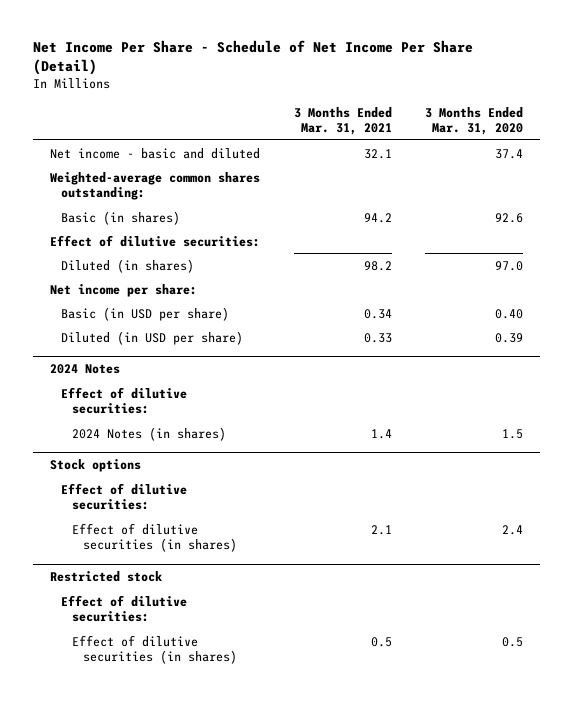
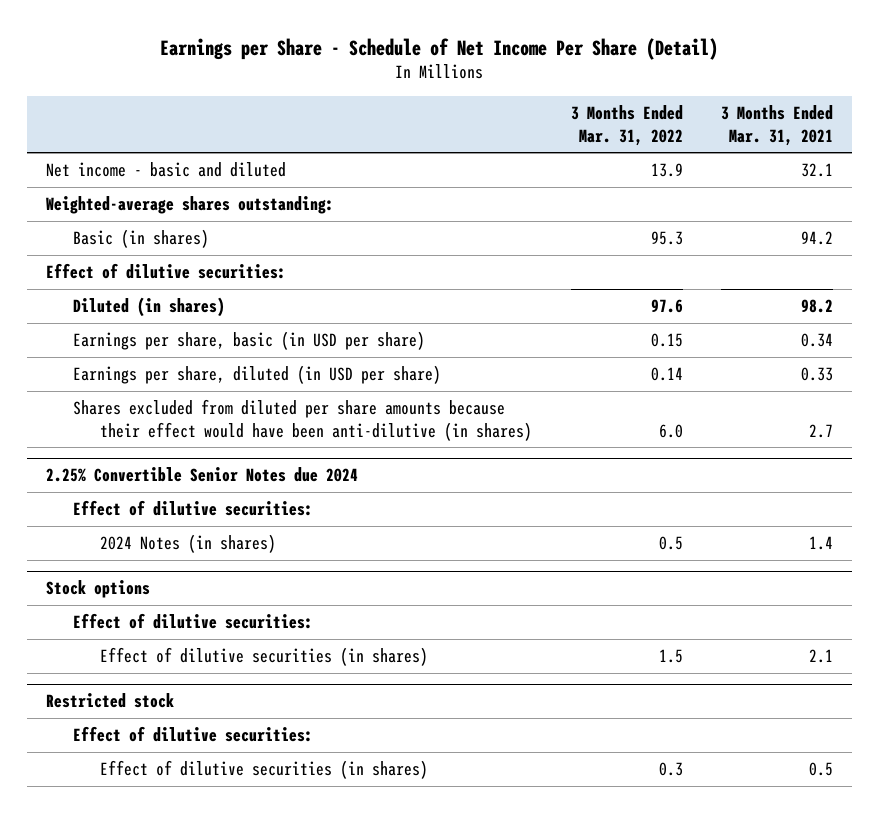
[32,39,473,76] Net Income Per Share - Schedule of Net Income Per Share (Detail) -> [160,37,719,60] Earnings per Share - Schedule of Net Income Per Share (Detail)
[425,106,524,135] 3 Months Ended Mar. 31, 2020 -> none
none -> [570,104,683,146] 3 Months Ended Mar. 31, 2022
[49,171,260,200] Weighted-average common shares outstanding: -> [46,195,335,214] Weighted-average shares outstanding:
[49,283,197,297] Net income per share: -> none
[49,364,120,375] 2024 Notes -> none
[60,306,229,321] Basic (in USD per share) -> [73,330,426,350] Earnings per share, basic (in USD per share)
[60,330,243,345] Diluted (in USD per share) -> [73,364,442,384] Earnings per share, diluted (in USD per share)
none -> [73,398,533,441] Shares excluded from diluted per share amounts because their effect would have been anti-dilutive (in shares)
none -> [46,467,359,483] 2.25% Convertible Senior Notes due 2024

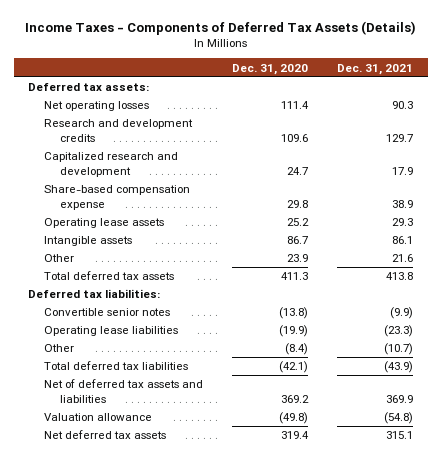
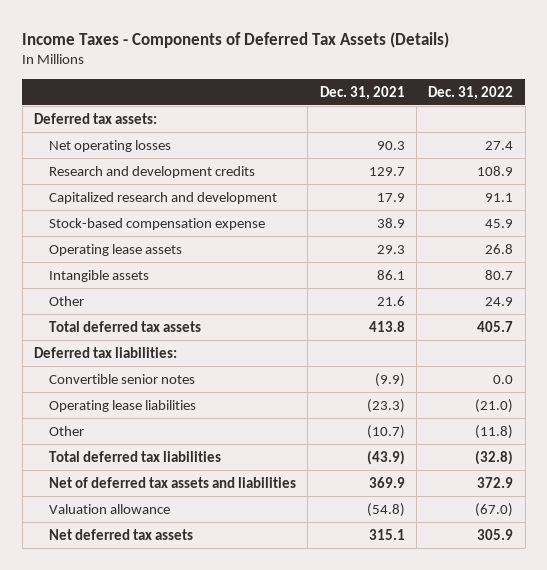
[232,63,309,75] Dec. 31, 2020 -> none
none -> [428,85,514,100] Dec. 31, 2022
[44,185,191,210] Share-based compensation expense -> [49,217,266,230] Stock-based compensation expense

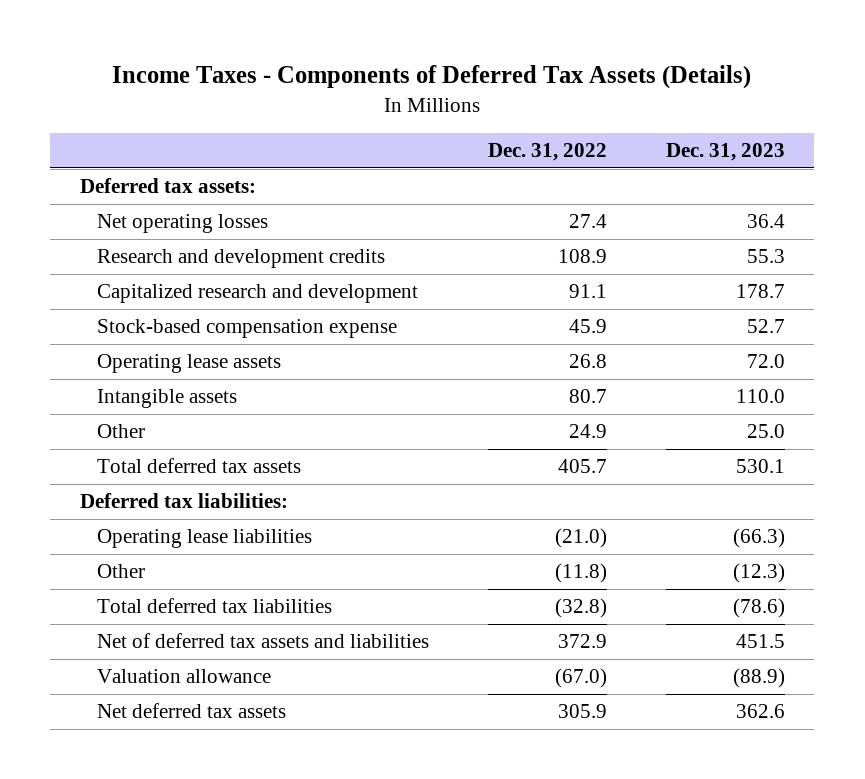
[319,85,405,100] Dec. 31, 2021 -> none
none -> [666,143,786,162] Dec. 31, 2023
[49,373,196,384] Convertible senior notes -> none

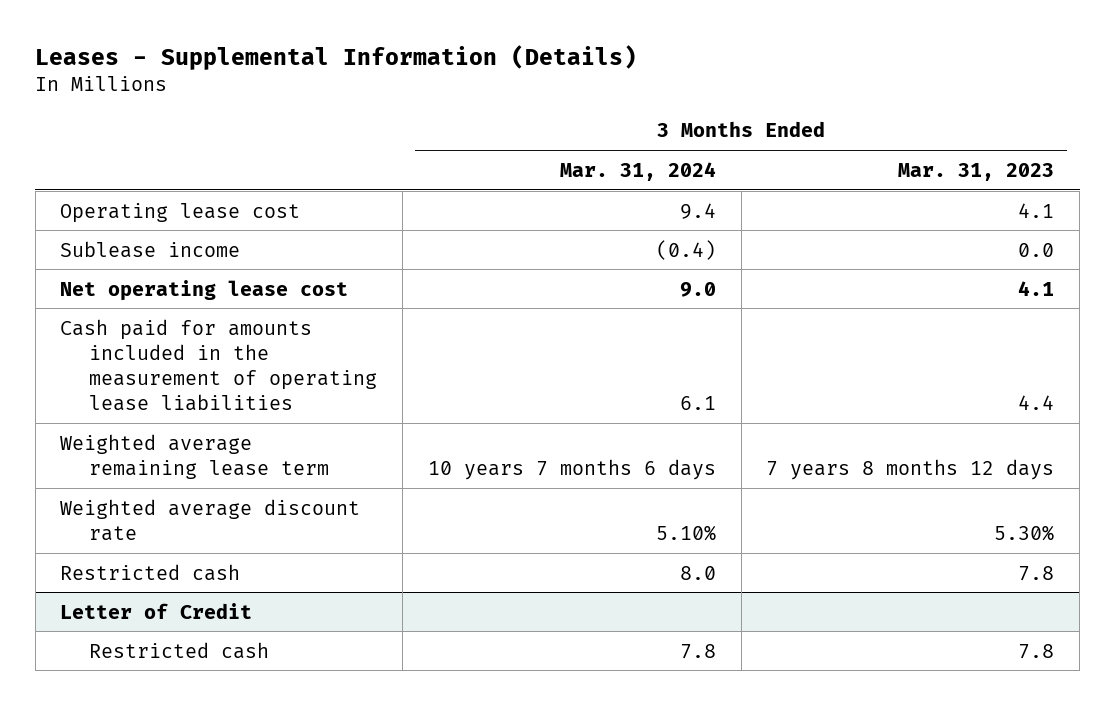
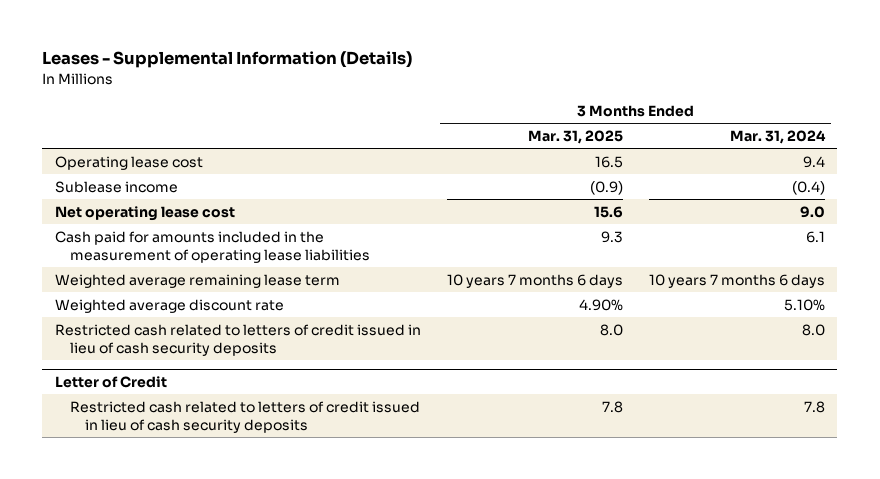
[898,162,1055,181] Mar. 31, 2023 -> none
none -> [527,129,623,144] Mar. 31, 2025
[60,563,241,581] Restricted cash -> [55,323,422,356] Restricted cash related to letters of credit issued in lieu of cash security deposits
[89,641,270,659] Restricted cash -> [69,400,420,433] Restricted cash related to letters of credit issued in lieu of cash security deposits

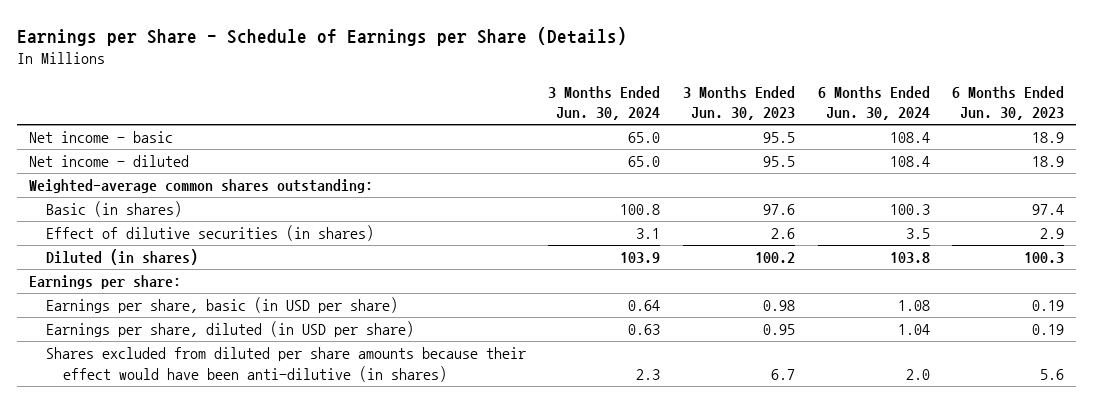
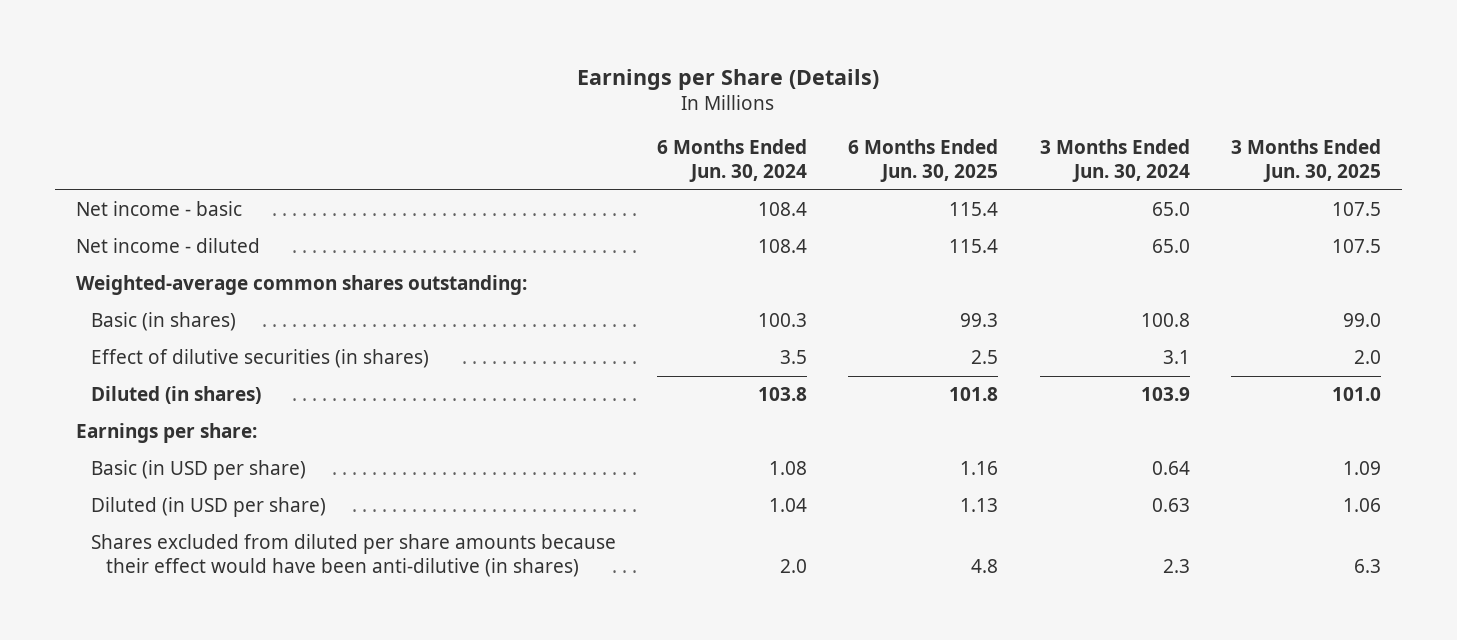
[17,26,628,46] Earnings per Share - Schedule of Earnings per Share (Details) -> [577,68,880,90] Earnings per Share (Details)
[683,85,796,120] 3 Months Ended Jun. 30, 2023 -> none
[952,85,1065,120] 6 Months Ended Jun. 30, 2023 -> none
none -> [848,139,999,182] 6 Months Ended Jun. 30, 2025
none -> [1231,139,1382,182] 3 Months Ended Jun. 30, 2025
[45,297,398,314] Earnings per share, basic (in USD per share) -> [90,460,306,481] Basic (in USD per share)
[45,321,414,338] Earnings per share, diluted (in USD per share) -> [90,497,326,518] Diluted (in USD per share)

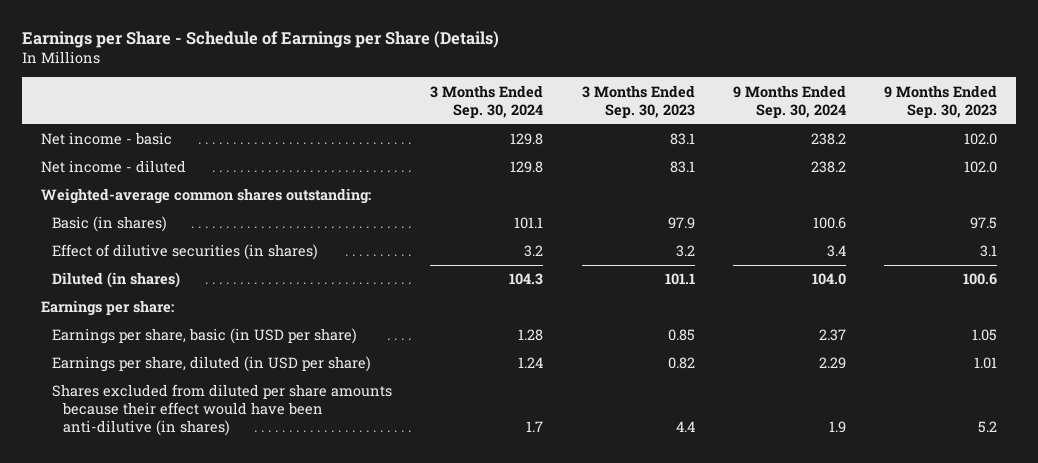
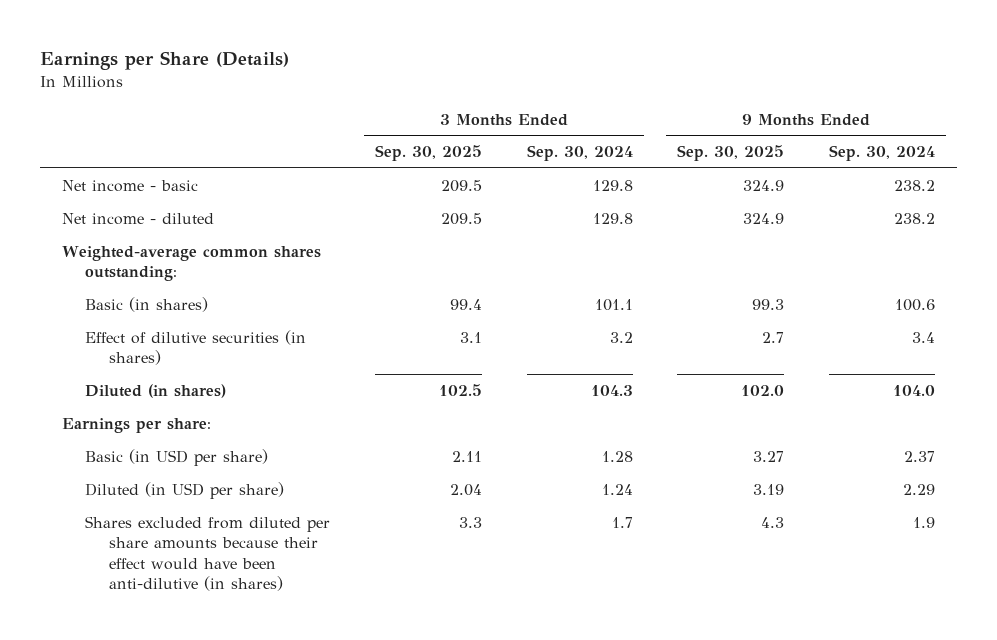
[21,30,499,48] Earnings per Share - Schedule of Earnings per Share (Details) -> [39,50,289,70] Earnings per Share (Details)
[581,84,695,118] 3 Months Ended Sep. 30, 2023 -> none
[884,84,998,118] 9 Months Ended Sep. 30, 2023 -> none
none -> [375,145,483,162] Sep. 30, 2025
none -> [677,145,785,162] Sep. 30, 2025
[52,328,358,345] Earnings per share, basic (in USD per share) -> [85,448,269,466] Basic (in USD per share)
[52,356,372,373] Earnings per share, diluted (in USD per share) -> [85,481,285,499] Diluted (in USD per share)

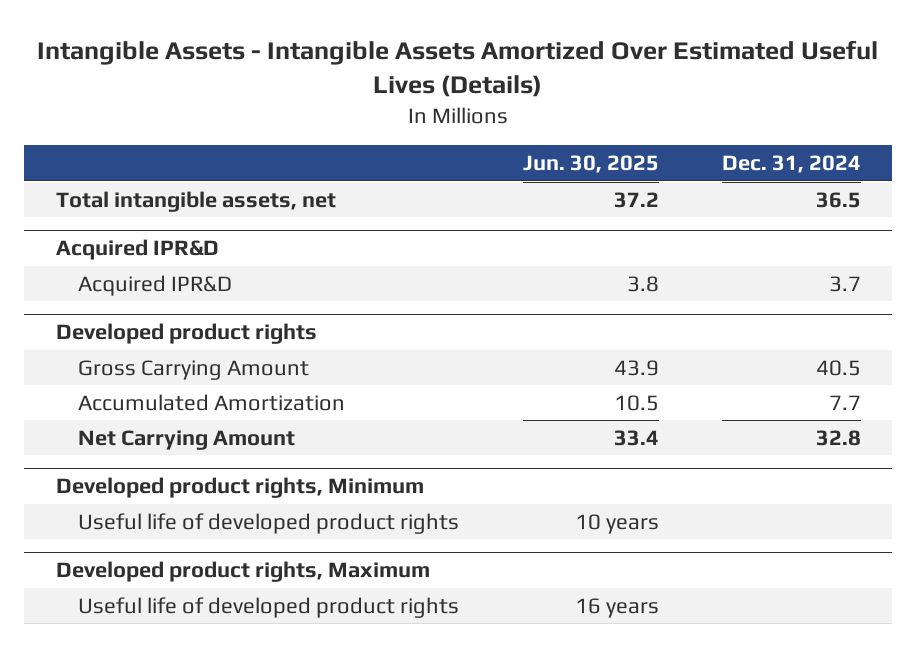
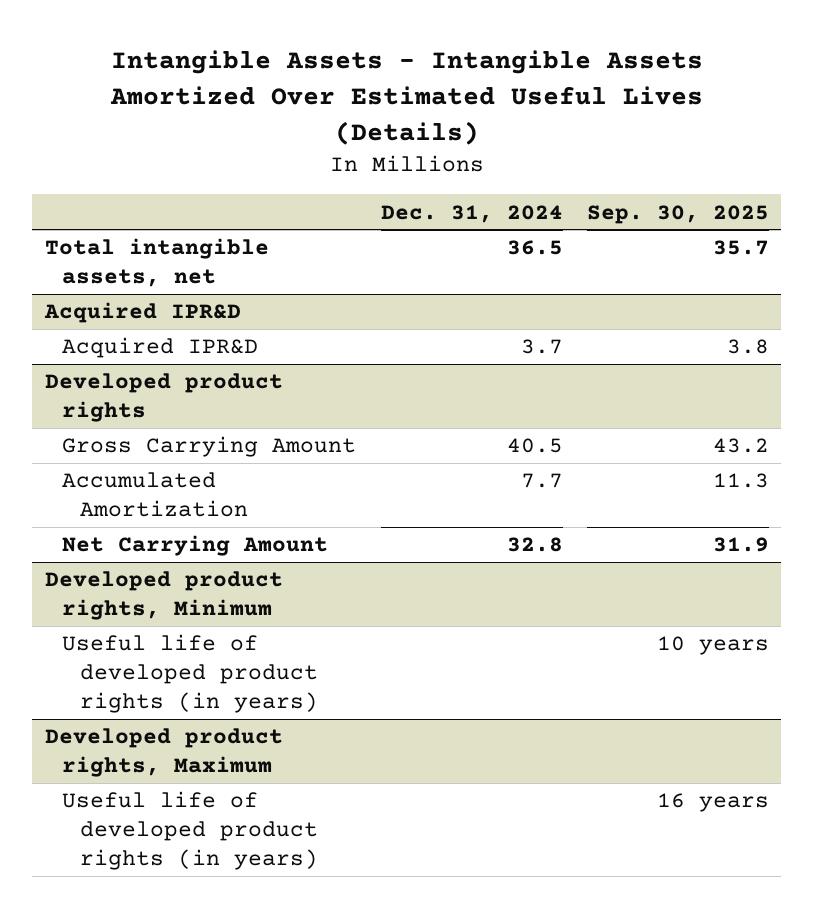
[522,155,659,174] Jun. 30, 2025 -> none
none -> [586,204,769,224] Sep. 30, 2025
[78,512,460,534] Useful life of developed product rights -> [62,634,318,714] Useful life of developed product rights (in years)
[78,596,460,618] Useful life of developed product rights -> [62,791,318,871] Useful life of developed product rights (in years)

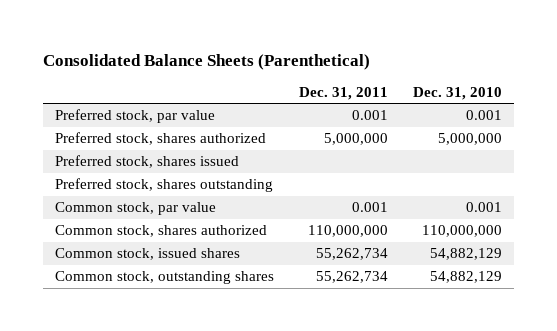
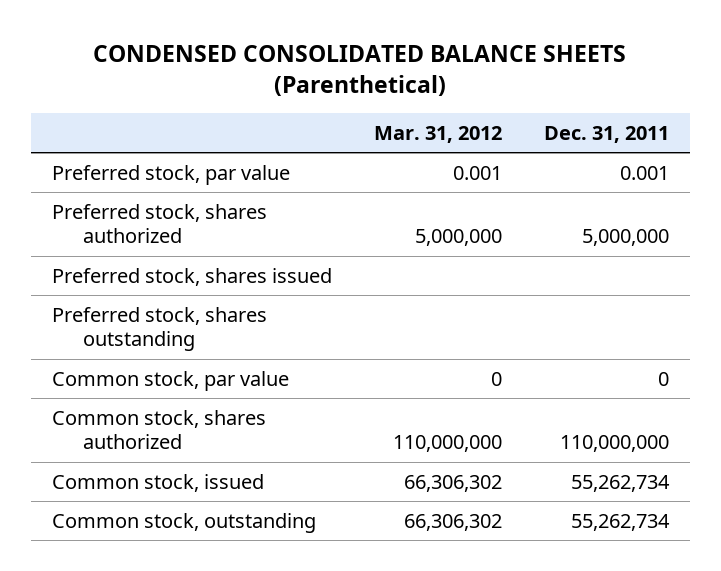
[42,53,370,70] Consolidated Balance Sheets (Parenthetical) -> [93,45,627,97] CONDENSED CONSOLIDATED BALANCE SHEETS (Parenthetical)
[413,86,503,100] Dec. 31, 2010 -> none
none -> [373,125,502,143] Mar. 31, 2012
[352,202,389,213] 0.001 -> [657,371,669,386] 0
[55,248,241,261] Common stock, issued shares -> [52,473,265,492] Common stock, issued
[55,271,275,285] Common stock, outstanding shares -> [52,512,317,533] Common stock, outstanding

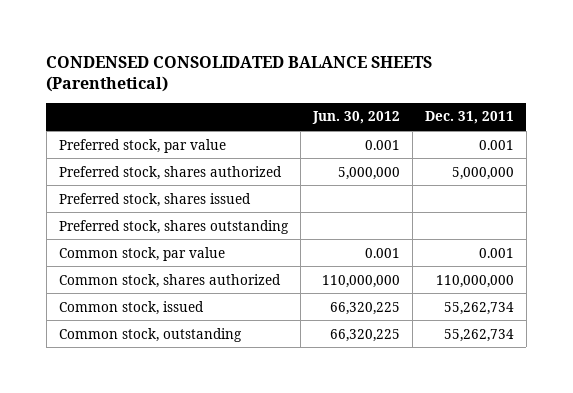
[373,125,502,143] Mar. 31, 2012 -> none
none -> [311,111,400,125] Jun. 30, 2012
[657,371,669,386] 0 -> [478,247,514,258] 0.001

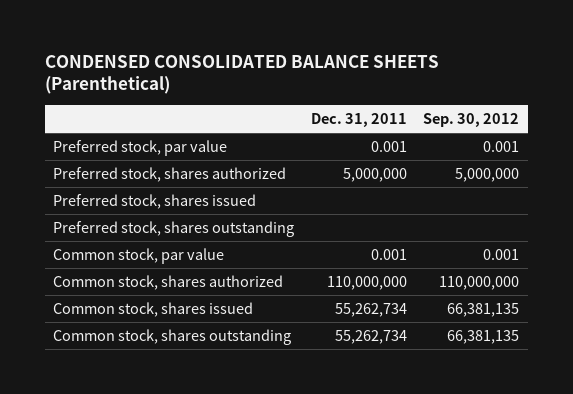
[311,111,400,125] Jun. 30, 2012 -> none
none -> [423,112,520,127] Sep. 30, 2012
[58,300,204,315] Common stock, issued -> [53,302,254,318] Common stock, shares issued
[58,327,242,342] Common stock, outstanding -> [53,329,292,346] Common stock, shares outstanding

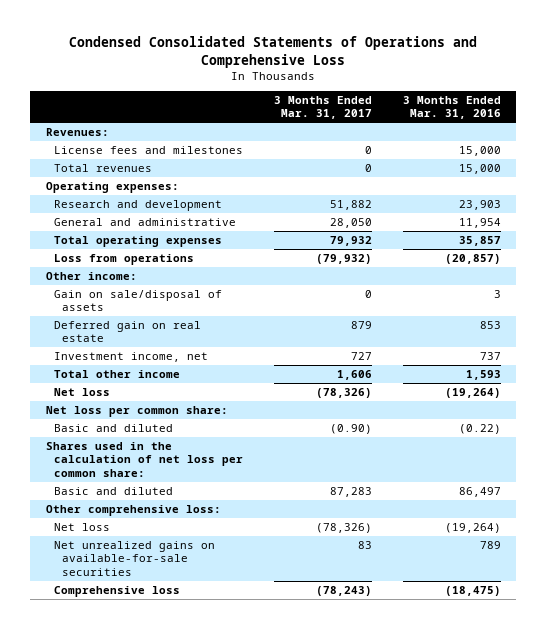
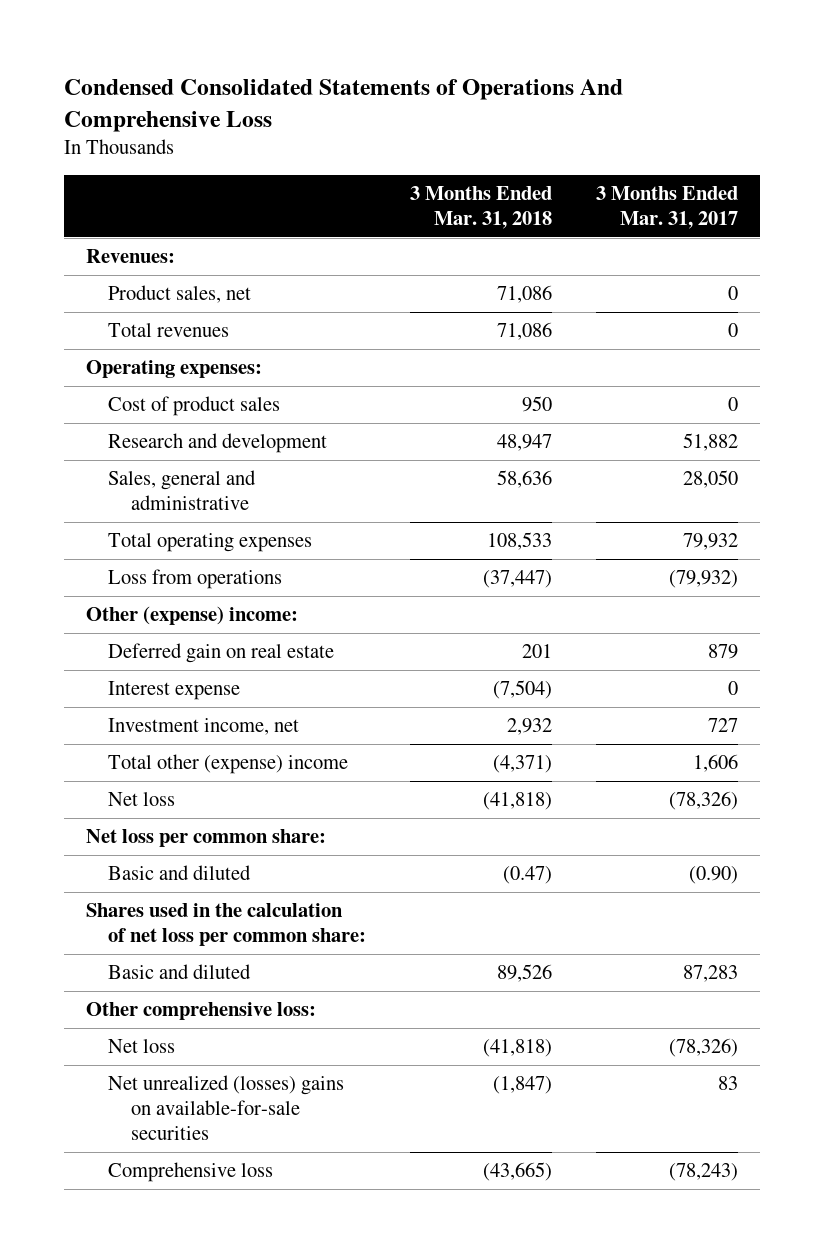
[69,36,478,68] Condensed Consolidated Statements of Operations and Comprehensive Loss -> [63,79,623,132] Condensed Consolidated Statements of Operations And Comprehensive Loss
[402,95,501,120] 3 Months Ended Mar. 31, 2016 -> none
none -> [410,185,553,229] 3 Months Ended Mar. 31, 2018
[53,145,243,154] License fees and milestones -> none
none -> [108,285,252,304] Product sales, net
none -> [108,396,281,417] Cost of product sales
[53,217,236,226] General and administrative -> [108,470,257,511] Sales, general and administrative
[53,289,222,312] Gain on sale/disposal of assets -> none
[45,271,137,280] Other income: -> [85,606,298,626] Other (expense) income:
none -> [108,681,241,701] Interest expense
[53,369,180,378] Total other income -> [108,754,349,775] Total other (expense) income
[53,540,215,576] Net unrealized gains on available-for-sale securities -> [108,1075,345,1141] Net unrealized (losses) gains on available-for-sale securities

